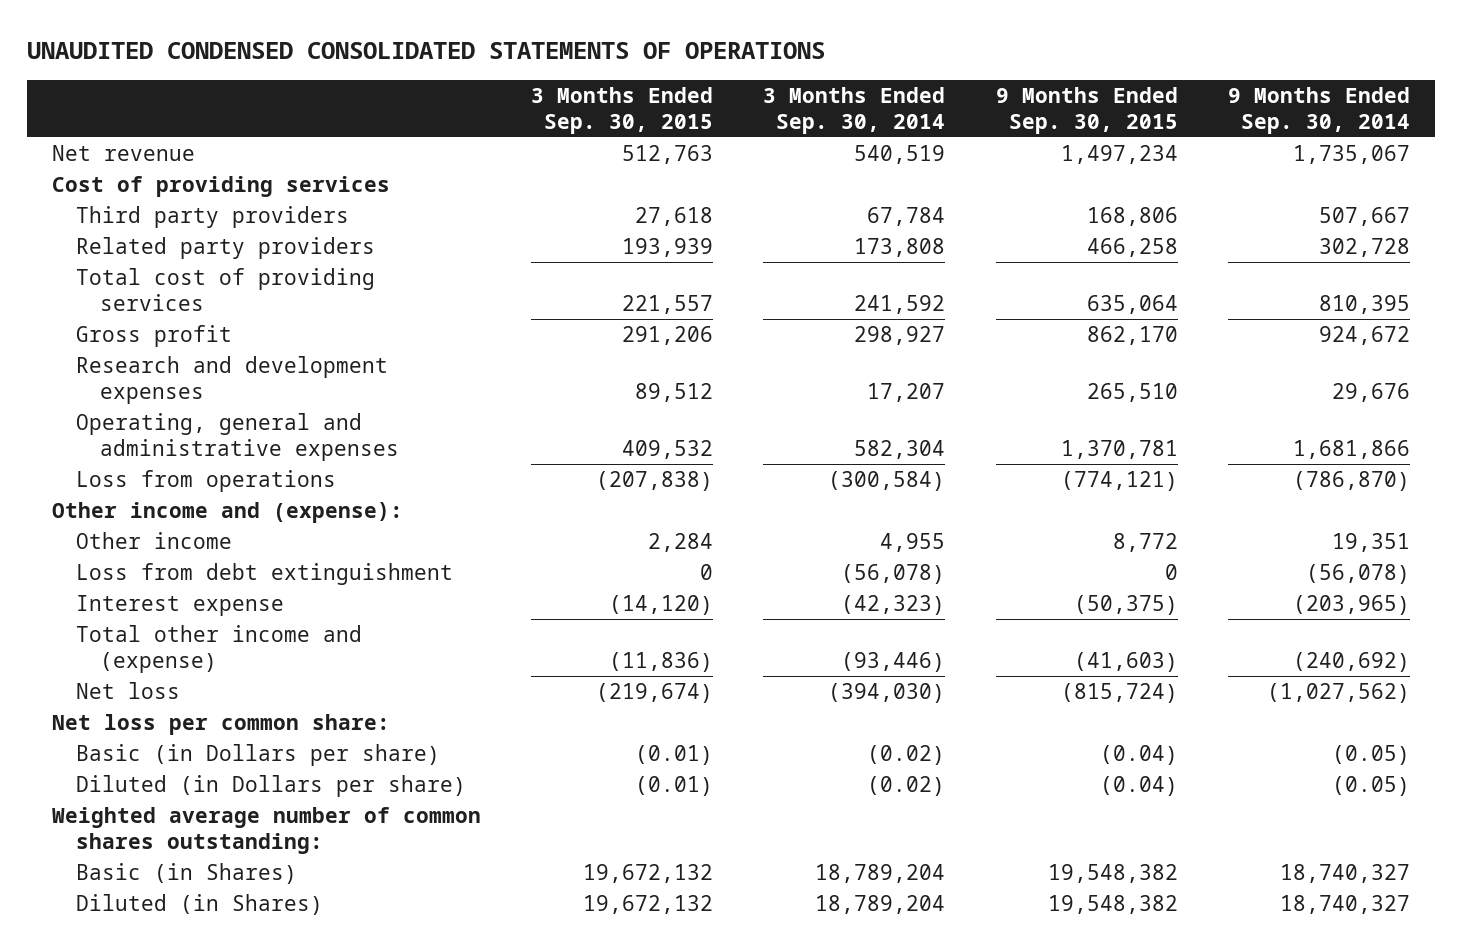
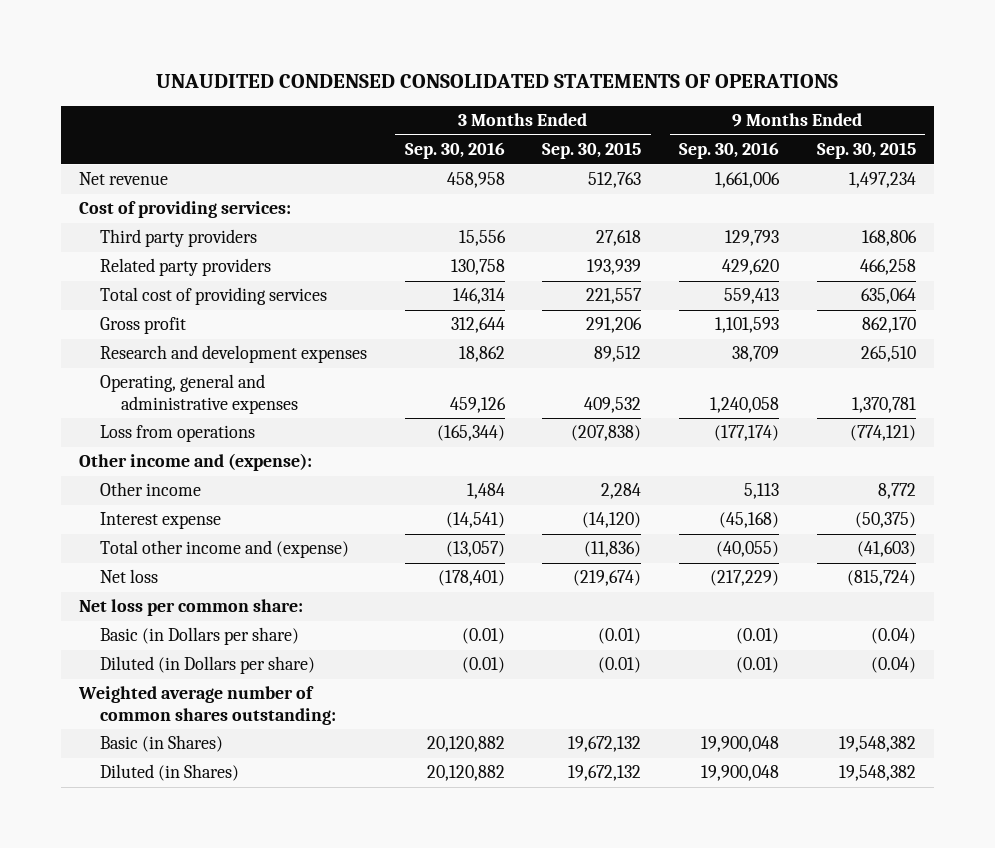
[763,86,946,134] 3 Months Ended Sep. 30, 2014 -> none
[1227,86,1410,134] 9 Months Ended Sep. 30, 2014 -> none
none -> [404,142,505,160] Sep. 30, 2016
none -> [678,142,779,160] Sep. 30, 2016
[51,176,390,198] Cost of providing services -> [79,201,292,219] Cost of providing services:
[75,563,453,586] Loss from debt extinguishment -> none

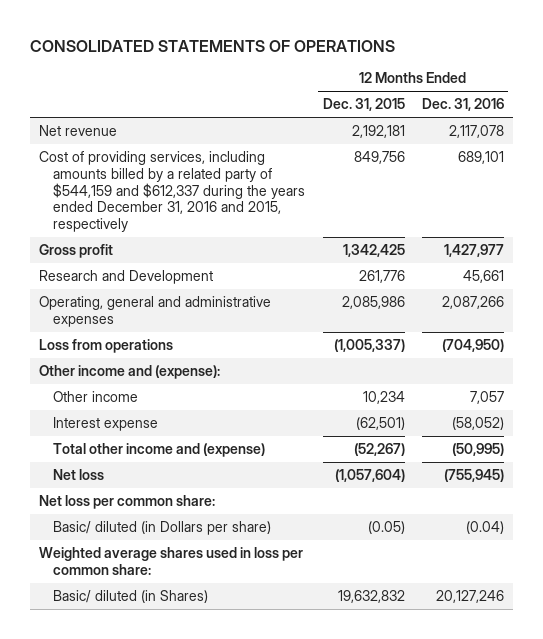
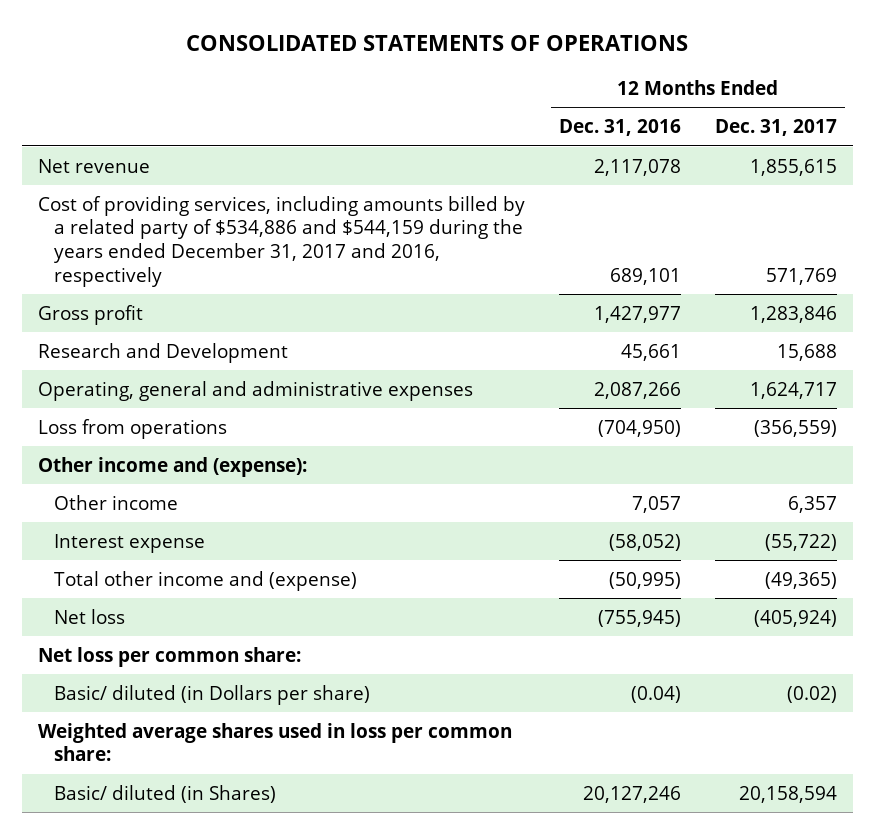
[322,98,405,112] Dec. 31, 2015 -> none
none -> [714,119,837,137] Dec. 31, 2017
[38,150,306,233] Cost of providing services, including amounts billed by a related party of $544,159 and $612,337 during the years ended December 31, 2016 and 2015, respectively -> [38,195,526,287] Cost of providing services, including amounts billed by a related party of $534,886 and $544,159 during the years ended December 31, 2017 and 2016, respectively

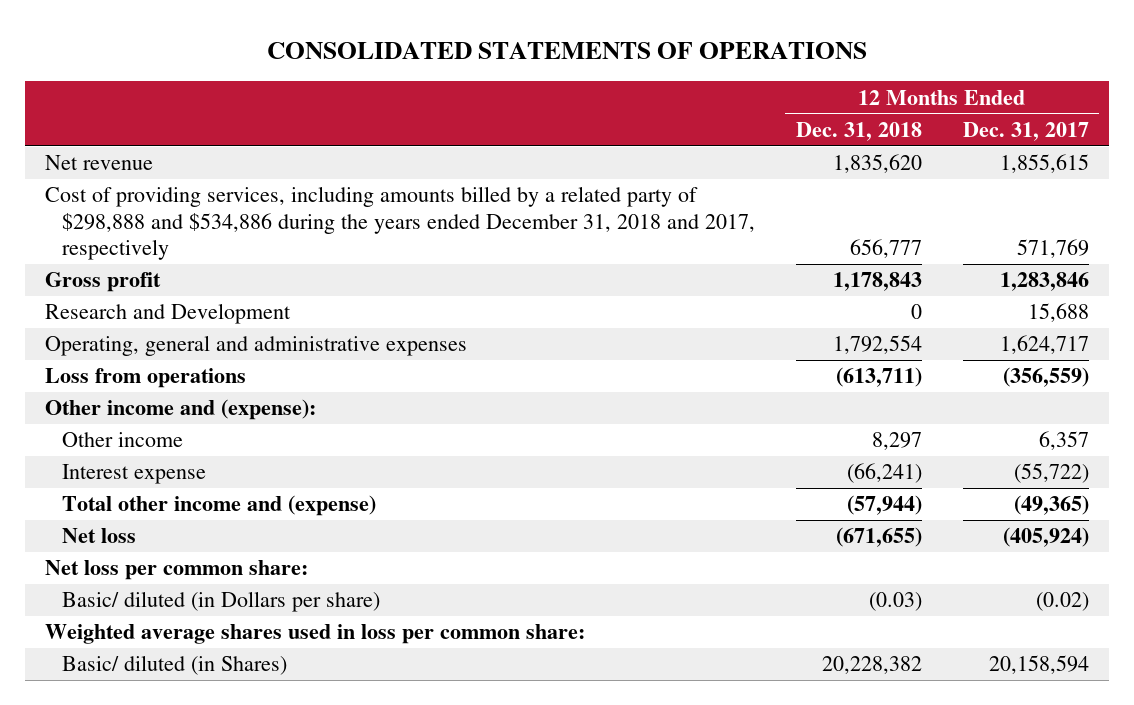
[558,119,681,137] Dec. 31, 2016 -> none
none -> [795,122,922,142] Dec. 31, 2018
[38,195,526,287] Cost of providing services, including amounts billed by a related party of $534,886 and $544,159 during the years ended December 31, 2017 and 2016, respectively -> [45,186,755,260] Cost of providing services, including amounts billed by a related party of $298,888 and $534,886 during the years ended December 31, 2018 and 2017, respectively

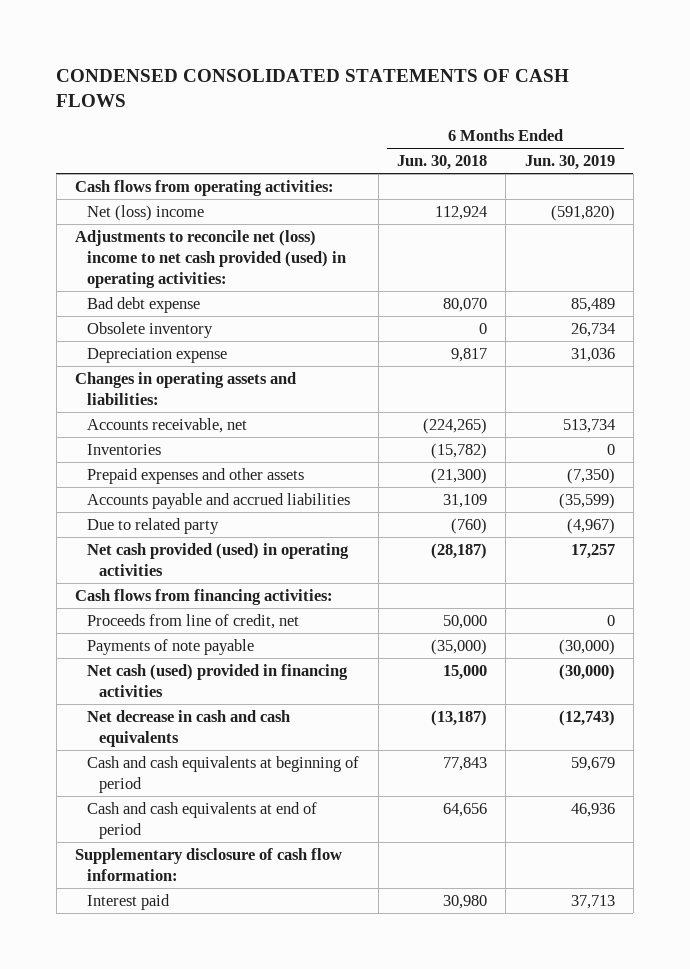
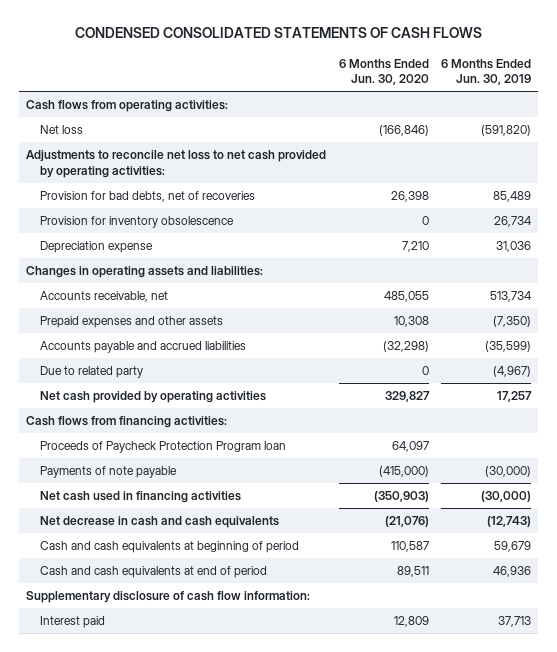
[396,155,487,171] Jun. 30, 2018 -> none
none -> [338,58,429,86] 6 Months Ended Jun. 30, 2020
[87,204,205,221] Net (loss) income -> [39,125,83,135] Net loss
[75,229,347,288] Adjustments to reconcile net (loss) income to net cash provided (used) in operating activities: -> [25,150,326,178] Adjustments to reconcile net loss to net cash provided by operating activities:
[87,296,201,313] Bad debt expense -> [39,191,255,203] Provision for bad debts, net of recoveries
[87,321,214,338] Obsolete inventory -> [39,216,234,229] Provision for inventory obsolescence
[87,443,162,455] Inventories -> none
[87,542,350,576] Net cash provided (used) in operating activities -> [39,391,266,404] Net cash provided by operating activities
[87,613,300,629] Proceeds from line of credit, net -> none
none -> [39,441,286,454] Proceeds of Paycheck Protection Program loan
[87,663,349,697] Net cash (used) provided in financing activities -> [39,491,241,504] Net cash used in financing activities

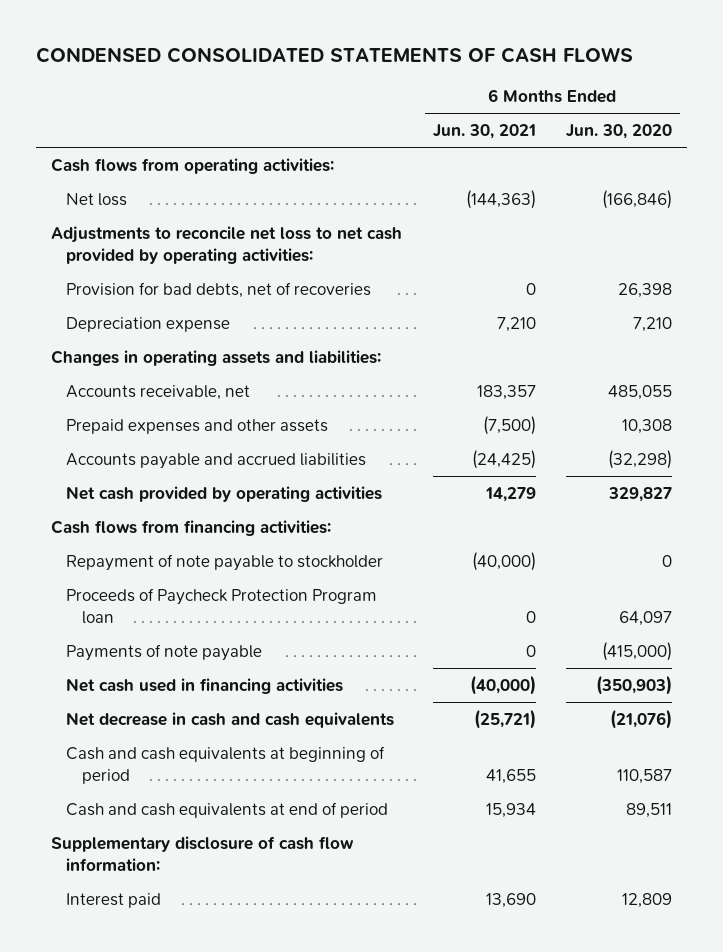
[441,58,532,86] 6 Months Ended Jun. 30, 2019 -> none
none -> [432,124,536,140] Jun. 30, 2021
[39,216,234,229] Provision for inventory obsolescence -> none
[39,366,143,379] Due to related party -> none
none -> [66,553,384,571] Repayment of note payable to stockholder

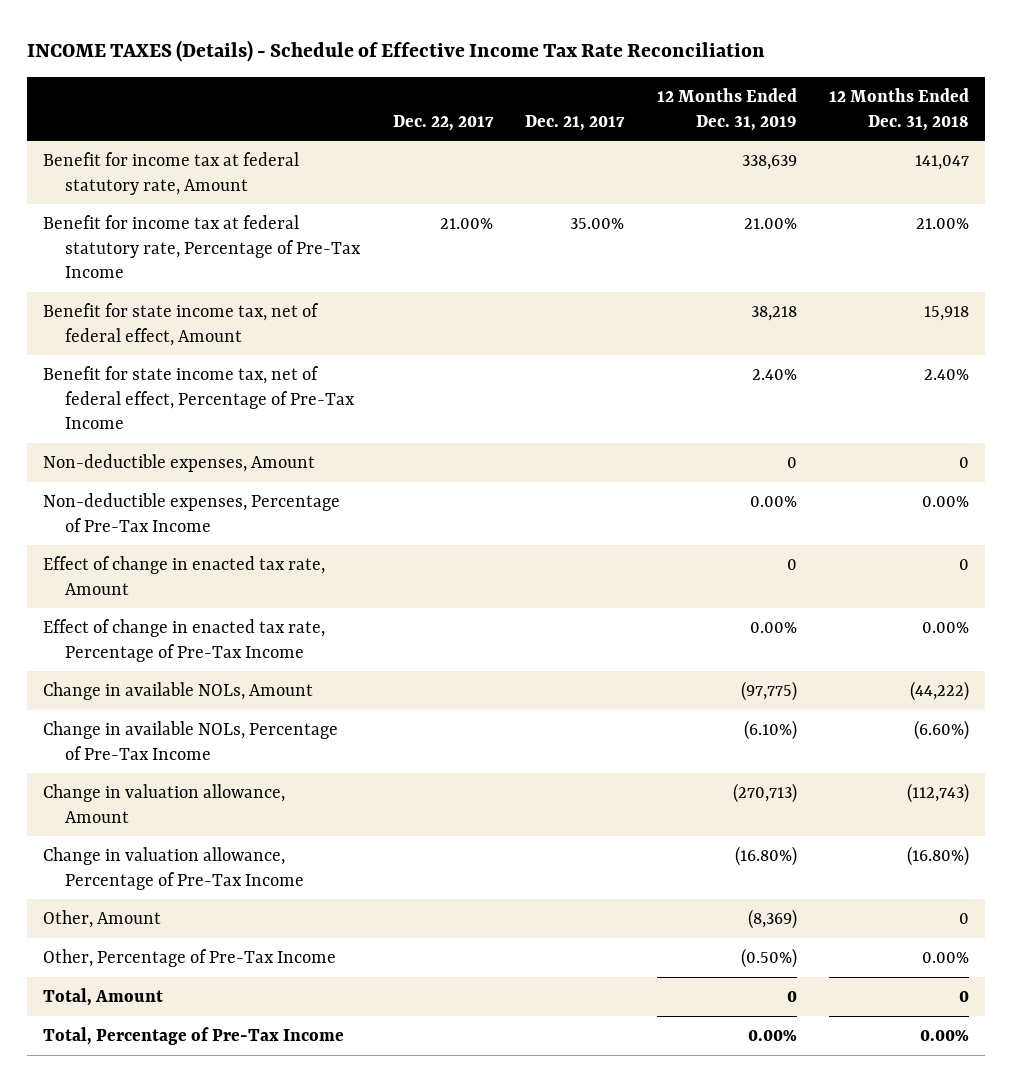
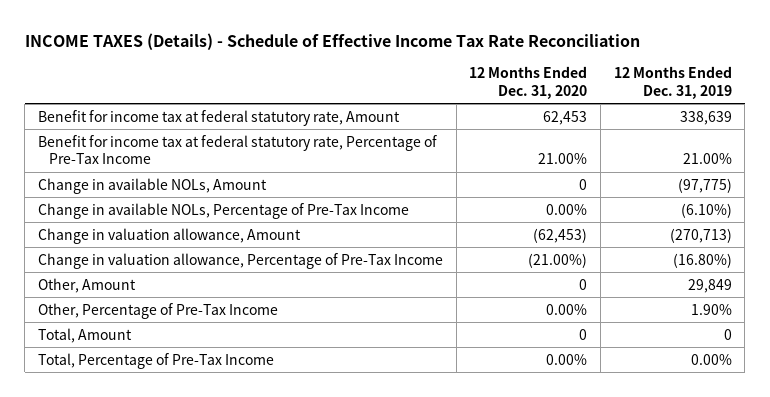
[392,114,494,131] Dec. 22, 2017 -> none
[525,114,626,131] Dec. 21, 2017 -> none
[829,87,970,131] 12 Months Ended Dec. 31, 2018 -> none
none -> [469,66,588,99] 12 Months Ended Dec. 31, 2020
[43,302,320,346] Benefit for state income tax, net of federal effect, Amount -> none
[43,365,356,430] Benefit for state income tax, net of federal effect, Percentage of Pre-Tax Income -> none
[43,453,316,472] Non-deductible expenses, Amount -> none
[43,492,341,532] Non-deductible expenses, Percentage of Pre-Tax Income -> none
[43,555,326,595] Effect of change in enacted tax rate, Amount -> none
[43,618,326,662] Effect of change in enacted tax rate, Percentage of Pre-Tax Income -> none
[747,908,797,929] (8,369) -> [687,278,732,293] 29,849
[740,947,797,968] (0.50%) -> [690,303,732,315] 1.90%

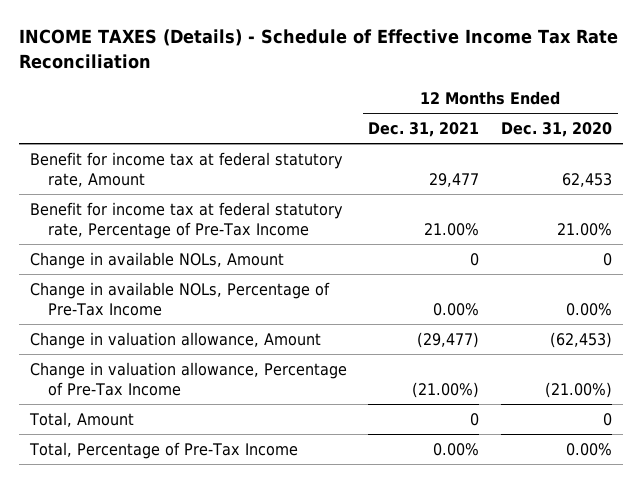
[613,66,732,99] 12 Months Ended Dec. 31, 2019 -> none
none -> [368,121,480,137] Dec. 31, 2021
[38,277,137,293] Other, Amount -> none
[38,302,279,319] Other, Percentage of Pre-Tax Income -> none

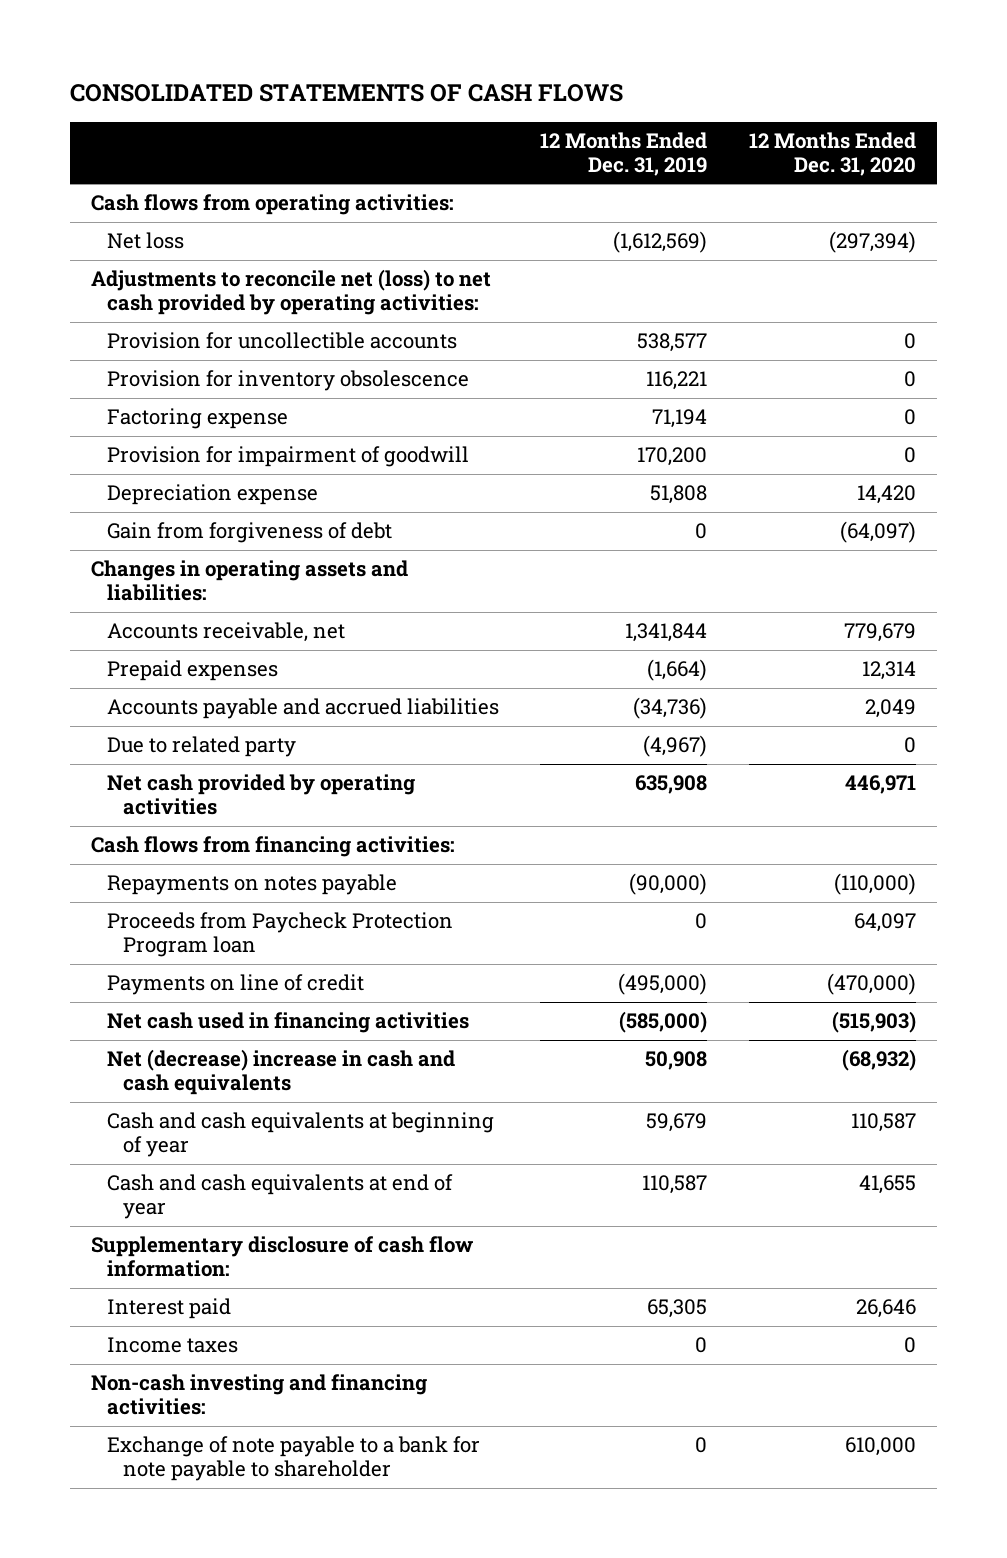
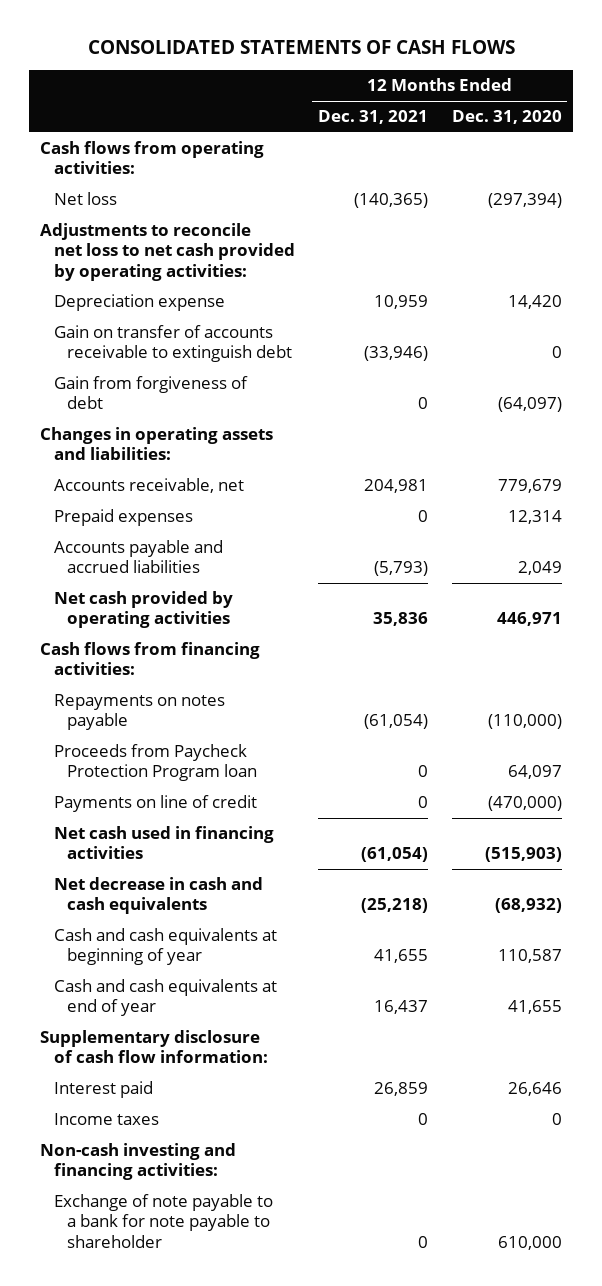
[540,132,708,176] 12 Months Ended Dec. 31, 2019 -> none
none -> [318,110,429,125] Dec. 31, 2021
[106,332,457,350] Provision for uncollectible accounts -> none
[106,370,469,392] Provision for inventory obsolescence -> none
[106,408,288,430] Factoring expense -> none
[106,446,469,468] Provision for impairment of goodwill -> none
[90,269,491,315] Adjustments to reconcile net (loss) to net cash provided by operating activities: -> [40,223,295,281] Adjustments to reconcile net loss to net cash provided by operating activities:
none -> [53,325,292,363] Gain on transfer of accounts receivable to extinguish debt
[106,736,296,758] Due to related party -> none
[106,1049,455,1095] Net (decrease) increase in cash and cash equivalents -> [53,877,263,915] Net decrease in cash and cash equivalents

